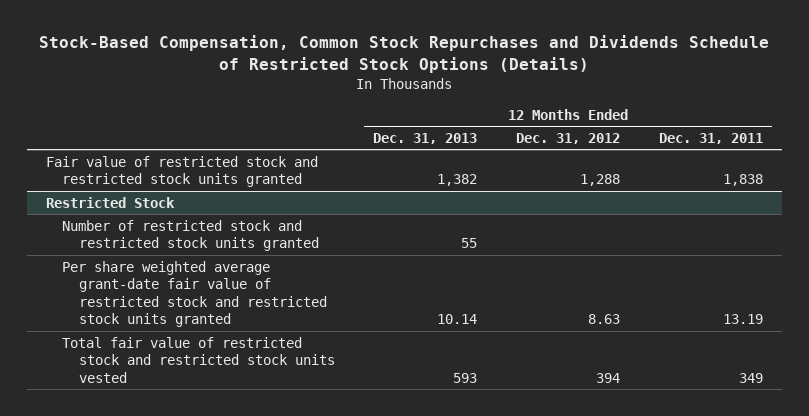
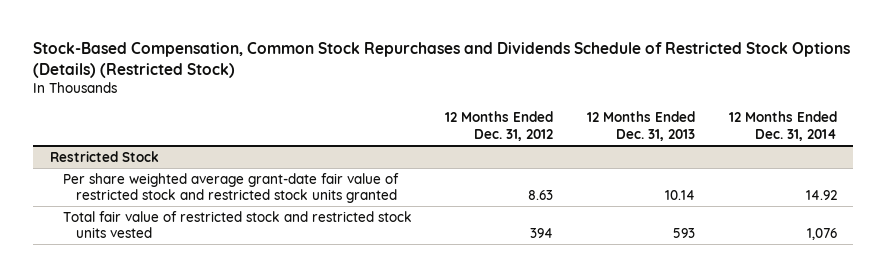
[39,35,770,74] Stock-Based Compensation, Common Stock Repurchases and Dividends Schedule of Restricted Stock Options (Details) -> [32,41,850,78] Stock-Based Compensation, Common Stock Repurchases and Dividends Schedule of Restricted Stock Options (Details) (Restricted Stock)
[658,132,763,144] Dec. 31, 2011 -> none
none -> [728,111,837,142] 12 Months Ended Dec. 31, 2014
[45,155,318,188] Fair value of restricted stock and restricted stock units granted -> none
[62,219,319,252] Number of restricted stock and restricted stock units granted -> none

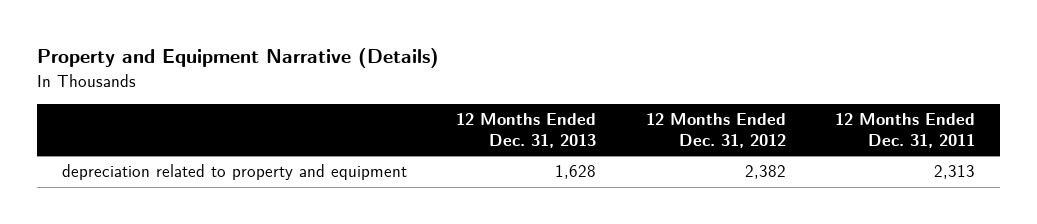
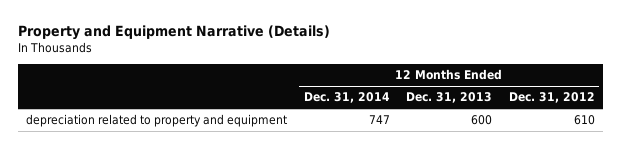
[835,113,976,149] 12 Months Ended Dec. 31, 2011 -> none
none -> [303,92,390,104] Dec. 31, 2014
[555,165,597,180] 1,628 -> [471,115,493,126] 600
[744,165,786,180] 2,382 -> [573,115,595,126] 610

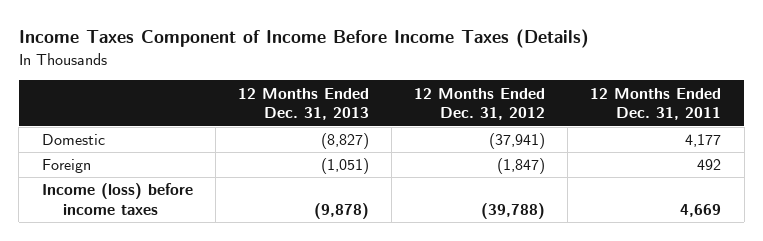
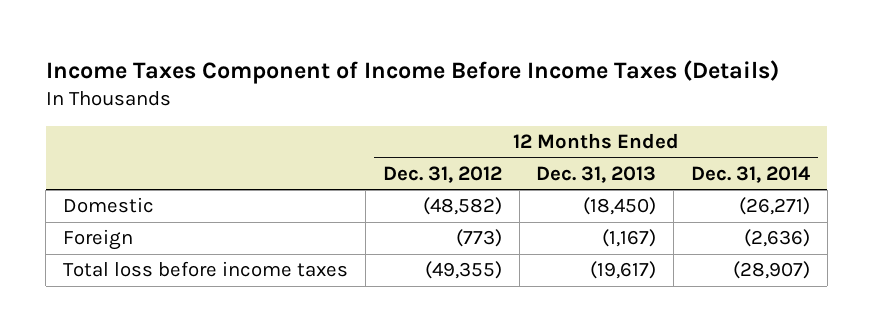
[590,87,722,121] 12 Months Ended Dec. 31, 2011 -> none
none -> [690,166,810,184] Dec. 31, 2014
[320,133,369,150] (8,827) -> [583,197,657,216] (18,450)
[489,133,546,150] (37,941) -> [422,197,502,216] (48,582)
[320,158,369,175] (1,051) -> [602,229,657,248] (1,167)
[497,158,546,175] (1,847) -> [455,229,502,248] (773)
[41,183,193,215] Income (loss) before income taxes -> [63,261,349,278] Total loss before income taxes
[313,202,369,219] (9,878) -> [590,261,657,280] (19,617)
[481,202,546,219] (39,788) -> [424,261,502,280] (49,355)

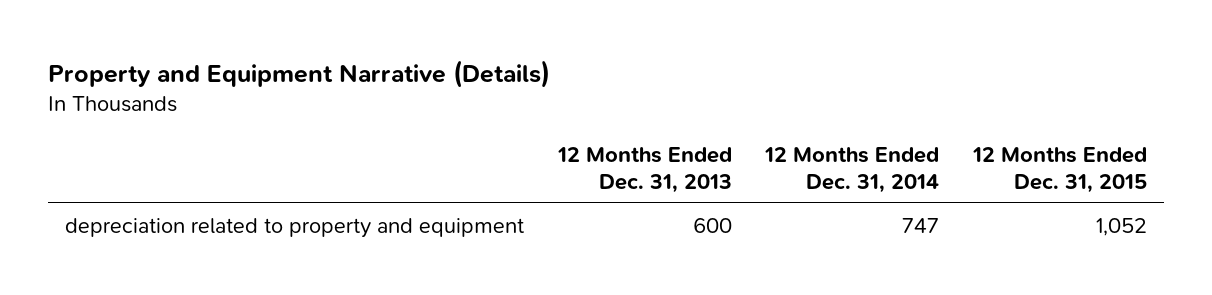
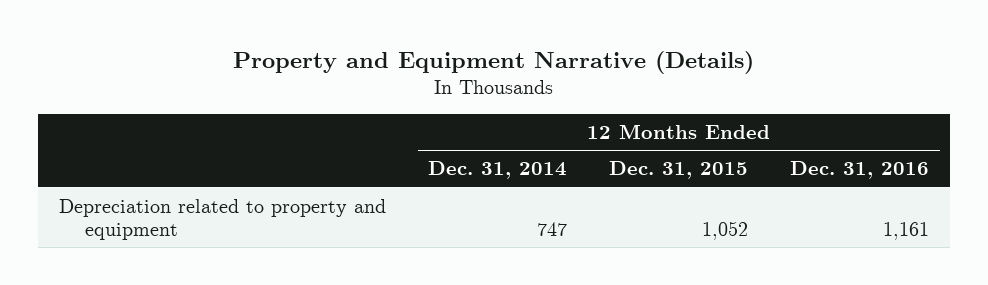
[556,147,732,193] 12 Months Ended Dec. 31, 2013 -> none
none -> [790,161,930,180] Dec. 31, 2016
[65,217,525,238] depreciation related to property and equipment -> [59,198,387,240] Depreciation related to property and equipment

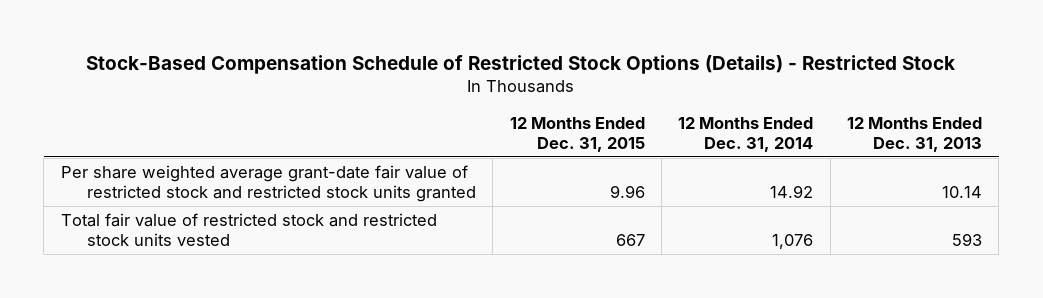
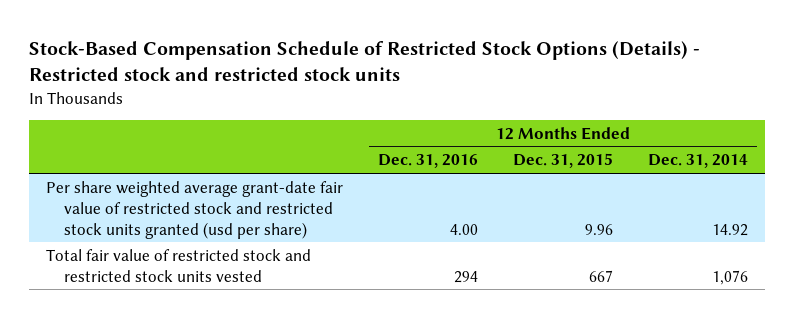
[86,54,956,74] Stock-Based Compensation Schedule of Restricted Stock Options (Details) - Restricted Stock -> [28,40,700,82] Stock-Based Compensation Schedule of Restricted Stock Options (Details) - Restricted stock and restricted stock units
[846,117,982,152] 12 Months Ended Dec. 31, 2013 -> none
none -> [378,154,479,169] Dec. 31, 2016
[60,165,477,202] Per share weighted average grant-date fair value of restricted stock and restricted stock units granted -> [46,180,344,239] Per share weighted average grant-date fair value of restricted stock and restricted stock units granted (usd per share)

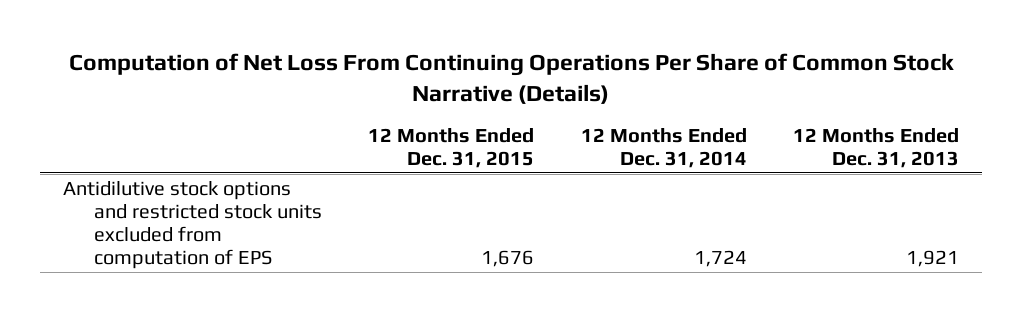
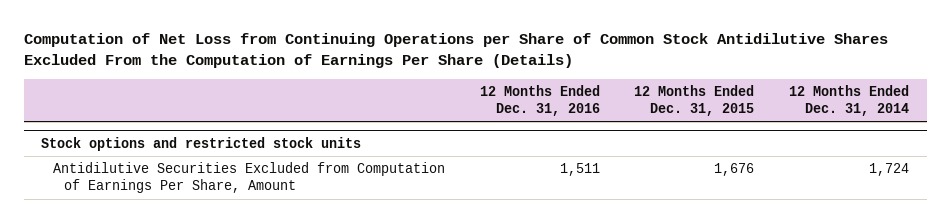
[68,53,954,105] Computation of Net Loss From Continuing Operations Per Share of Common Stock Narrative (Details) -> [23,33,888,69] Computation of Net Loss from Continuing Operations per Share of Common Stock Antidilutive Shares Excluded From the Computation of Earnings Per Share (Details)
[792,127,959,169] 12 Months Ended Dec. 31, 2013 -> none
none -> [479,85,600,116] 12 Months Ended Dec. 31, 2016
none -> [40,136,361,151] Stock options and restricted stock units
[62,180,323,270] Antidilutive stock options and restricted stock units excluded from computation of EPS -> [52,162,445,194] Antidilutive Securities Excluded from Computation of Earnings Per Share, Amount

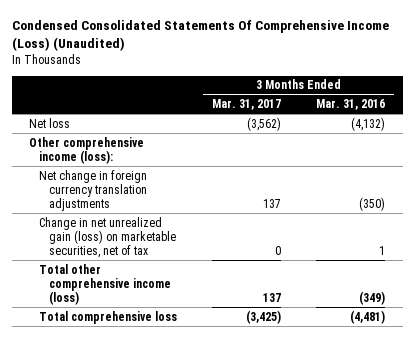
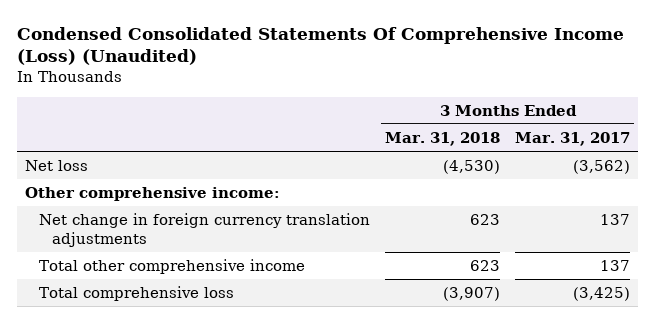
[316,98,386,110] Mar. 31, 2016 -> none
none -> [384,131,500,146] Mar. 31, 2018
[29,136,145,164] Other comprehensive income (loss): -> [24,186,280,201] Other comprehensive income:
[38,216,176,258] Change in net unrealized gain (loss) on marketable securities, net of tax -> none
[38,263,171,305] Total other comprehensive income (loss) -> [38,258,305,274] Total other comprehensive income

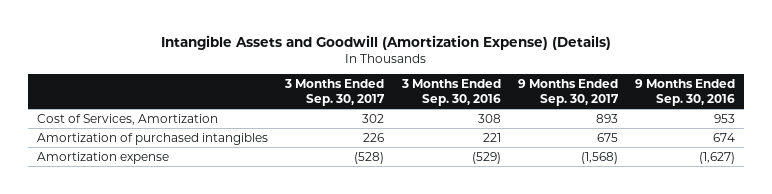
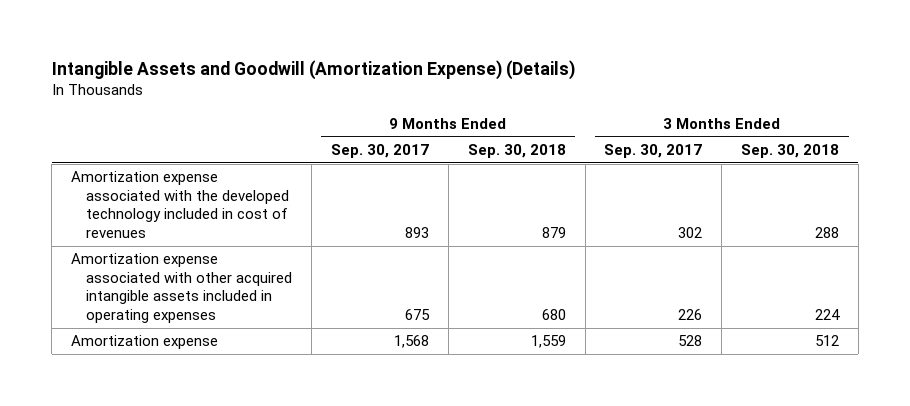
[400,78,501,106] 3 Months Ended Sep. 30, 2016 -> none
[635,78,736,106] 9 Months Ended Sep. 30, 2016 -> none
none -> [467,144,566,159] Sep. 30, 2018
none -> [741,144,840,159] Sep. 30, 2018
[36,113,218,125] Cost of Services, Amortization -> [71,171,290,238] Amortization expense associated with the developed technology included in cost of revenues
[36,132,268,145] Amortization of purchased intangibles -> [71,253,293,323] Amortization expense associated with other acquired intangible assets included in operating expenses
[354,151,385,164] (528) -> [678,335,703,347] 528
[581,151,619,164] (1,568) -> [394,335,430,349] 1,568

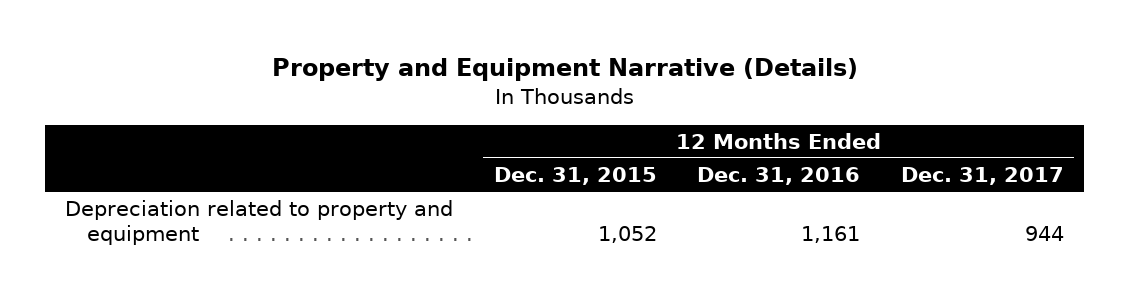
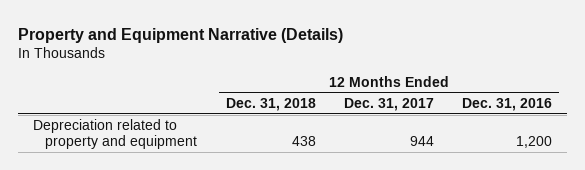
[493,166,657,185] Dec. 31, 2015 -> none
none -> [225,98,316,112] Dec. 31, 2018
[801,226,861,244] 1,161 -> [516,136,553,149] 1,200

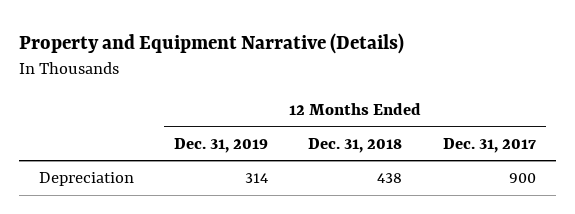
[462,98,553,112] Dec. 31, 2016 -> none
none -> [174,137,269,153] Dec. 31, 2019
[32,119,198,150] Depreciation related to property and equipment -> none
none -> [39,172,135,187] Depreciation

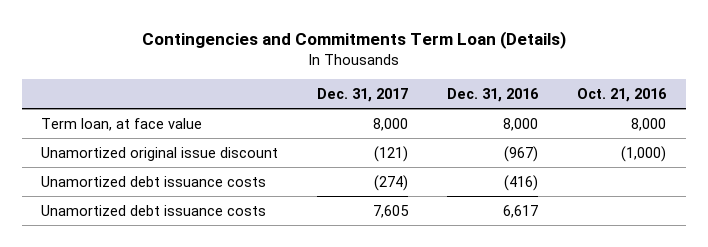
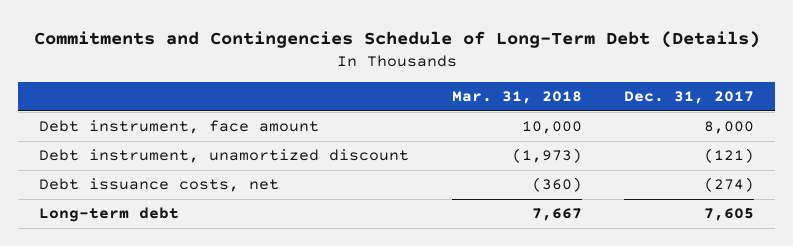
[141,30,566,49] Contingencies and Commitments Term Loan (Details) -> [33,30,760,48] Commitments and Contingencies Schedule of Long-Term Debt (Details)
[447,87,540,102] Dec. 31, 2016 -> none
[577,87,668,102] Oct. 21, 2016 -> none
none -> [451,91,582,105] Mar. 31, 2018
[41,117,203,131] Term loan, at face value -> [39,120,320,135] Debt instrument, face amount
[41,146,279,161] Unamortized original issue discount -> [39,149,410,164] Debt instrument, unamortized discount
[41,175,267,187] Unamortized debt issuance costs -> [39,178,280,193] Debt issuance costs, net
[41,204,267,216] Unamortized debt issuance costs -> [39,207,180,223] Long-term debt

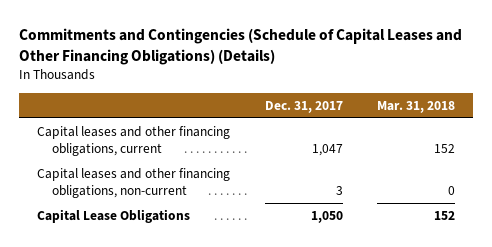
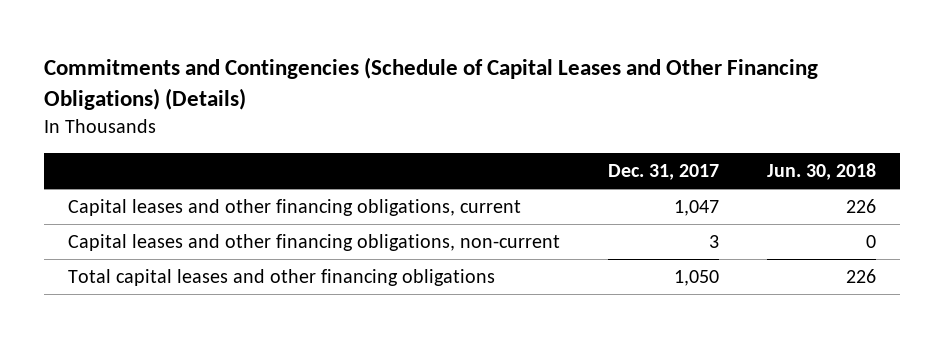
[377,100,456,113] Mar. 31, 2018 -> none
none -> [766,163,876,181] Jun. 30, 2018
[36,209,190,224] Capital Lease Obligations -> [68,269,496,287] Total capital leases and other financing obligations

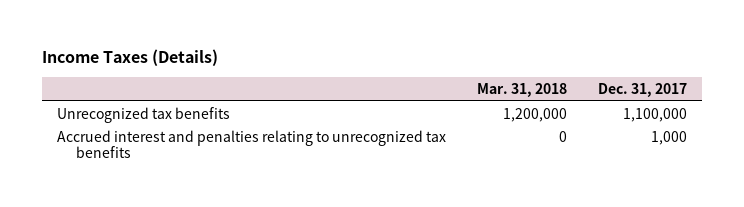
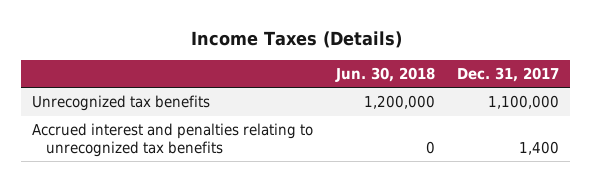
[476,82,567,97] Mar. 31, 2018 -> none
none -> [334,67,435,83] Jun. 30, 2018
[650,130,687,145] 1,000 -> [518,140,559,155] 1,400

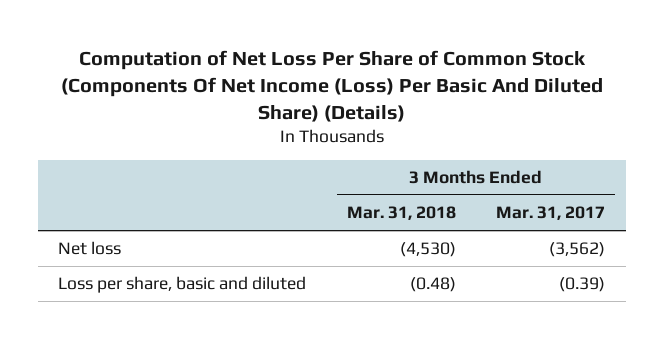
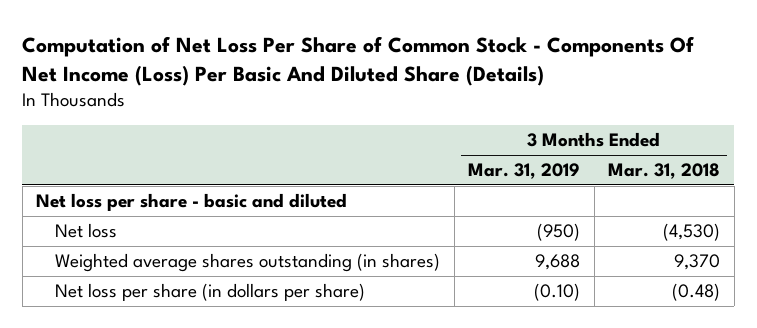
[60,50,603,122] Computation of Net Loss Per Share of Common Stock (Components Of Net Income (Loss) Per Basic And Diluted Share) (Details) -> [22,35,695,86] Computation of Net Loss Per Share of Common Stock - Components Of Net Income (Loss) Per Basic And Diluted Share (Details)
[496,206,606,221] Mar. 31, 2017 -> none
none -> [468,163,581,180] Mar. 31, 2019
none -> [36,193,348,212] Net loss per share - basic and diluted
none -> [55,253,441,273] Weighted average shares outstanding (in shares)
[58,276,307,294] Loss per share, basic and diluted -> [55,283,366,302] Net loss per share (in dollars per share)

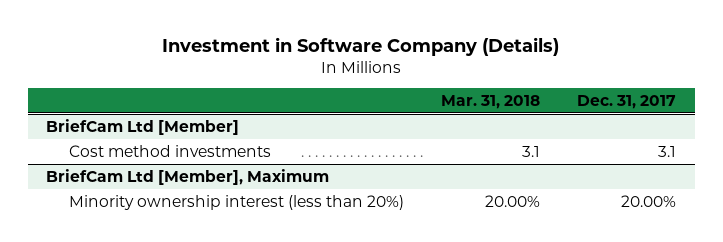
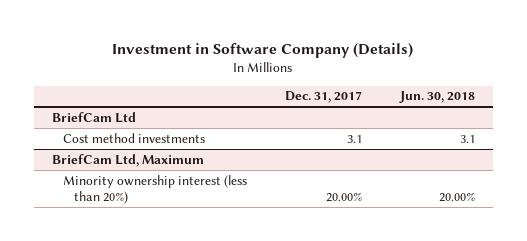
[441,94,541,109] Mar. 31, 2018 -> none
none -> [398,91,475,104] Jun. 30, 2018
[46,118,240,135] BriefCam Ltd [Member] -> [52,111,137,123] BriefCam Ltd
[46,168,330,185] BriefCam Ltd [Member], Maximum -> [52,153,205,167] BriefCam Ltd, Maximum

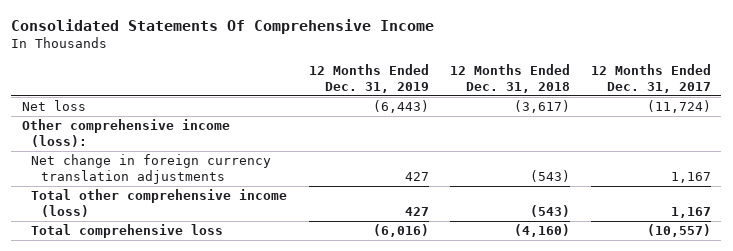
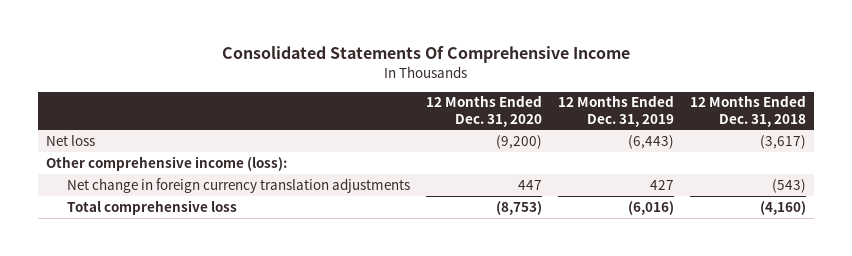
[590,64,711,93] 12 Months Ended Dec. 31, 2017 -> none
none -> [425,95,542,127] 12 Months Ended Dec. 31, 2020
[31,189,288,217] Total other comprehensive income (loss) -> none

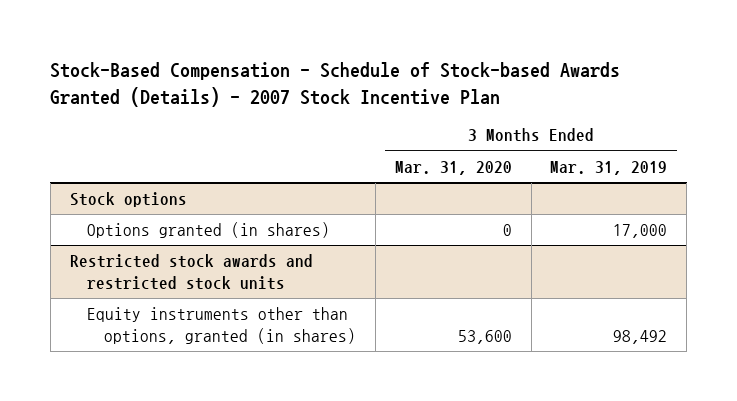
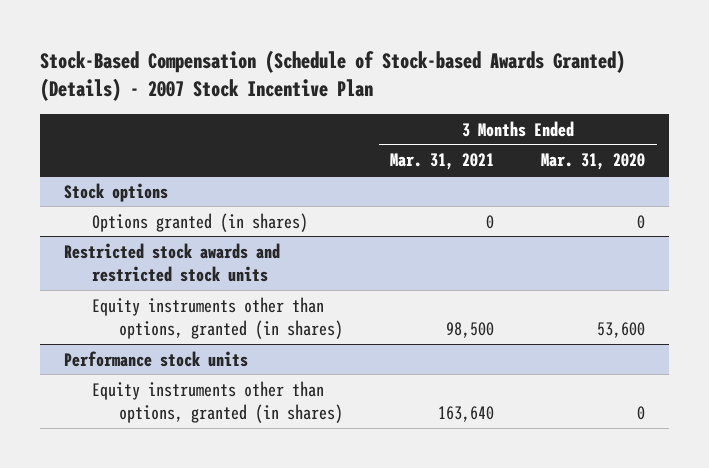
[50,62,621,107] Stock-Based Compensation - Schedule of Stock-based Awards Granted (Details) - 2007 Stock Incentive Plan -> [40,50,626,102] Stock-Based Compensation (Schedule of Stock-based Awards Granted) (Details) - 2007 Stock Incentive Plan
[550,160,668,175] Mar. 31, 2019 -> none
none -> [390,153,495,171] Mar. 31, 2021
none -> [63,350,248,367] Performance stock units
none -> [91,380,344,423] Equity instruments other than options, granted (in shares)

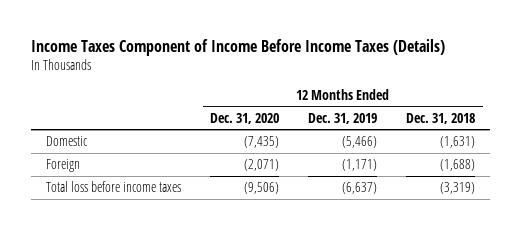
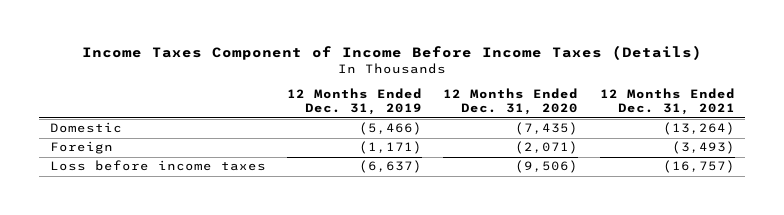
[406,112,476,124] Dec. 31, 2018 -> none
none -> [599,88,735,116] 12 Months Ended Dec. 31, 2021
[45,181,181,193] Total loss before income taxes -> [49,160,266,172] Loss before income taxes

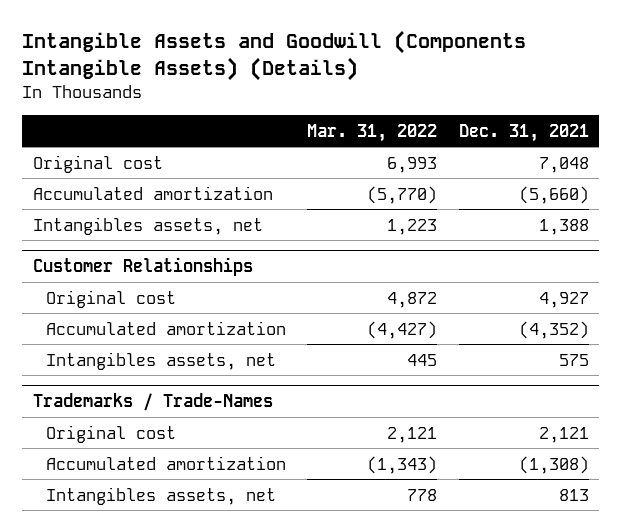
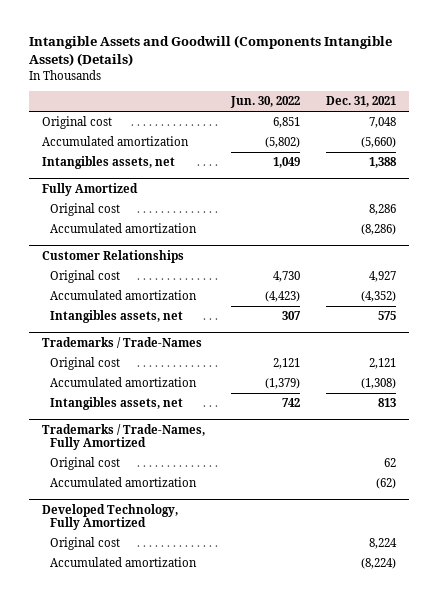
[307,123,438,142] Mar. 31, 2022 -> none
none -> [229,96,300,109] Jun. 30, 2022
none -> [41,182,138,196] Fully Amortized
none -> [50,203,121,217] Original cost
none -> [50,223,198,234] Accumulated amortization
none -> [41,423,205,451] Trademarks / Trade-Names, Fully Amortized
none -> [50,457,121,471] Original cost
none -> [50,477,198,488] Accumulated amortization
none -> [41,503,178,531] Developed Technology, Fully Amortized
none -> [50,537,121,551] Original cost
none -> [50,557,198,568] Accumulated amortization

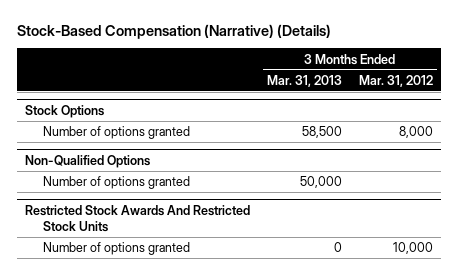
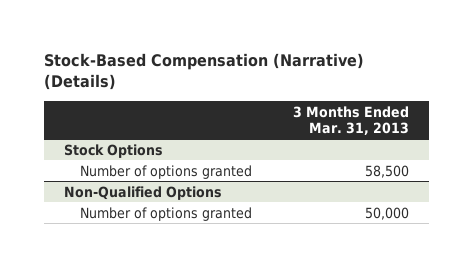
[358,74,433,87] Mar. 31, 2012 -> none
[25,205,251,233] Restricted Stock Awards And Restricted Stock Units -> none
[43,242,191,256] Number of options granted -> none

